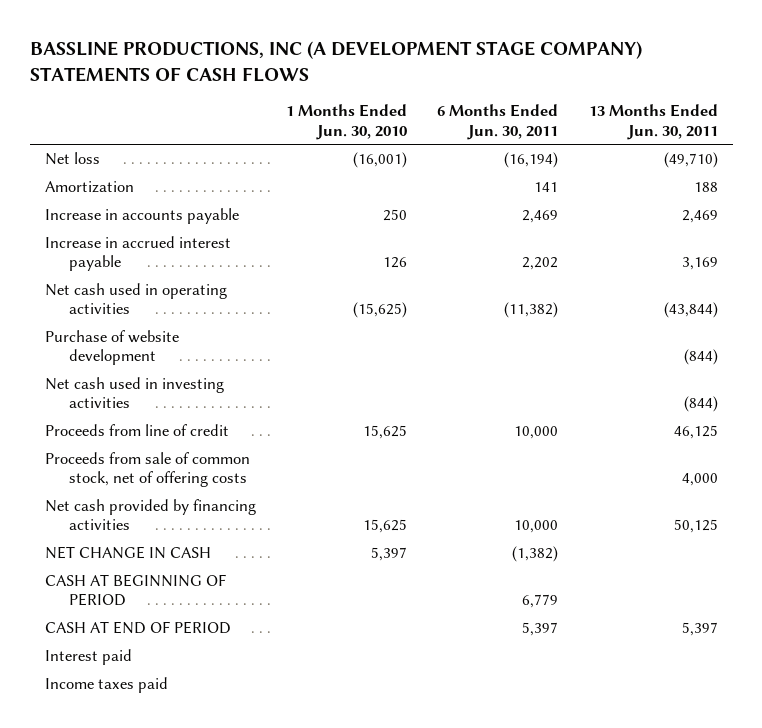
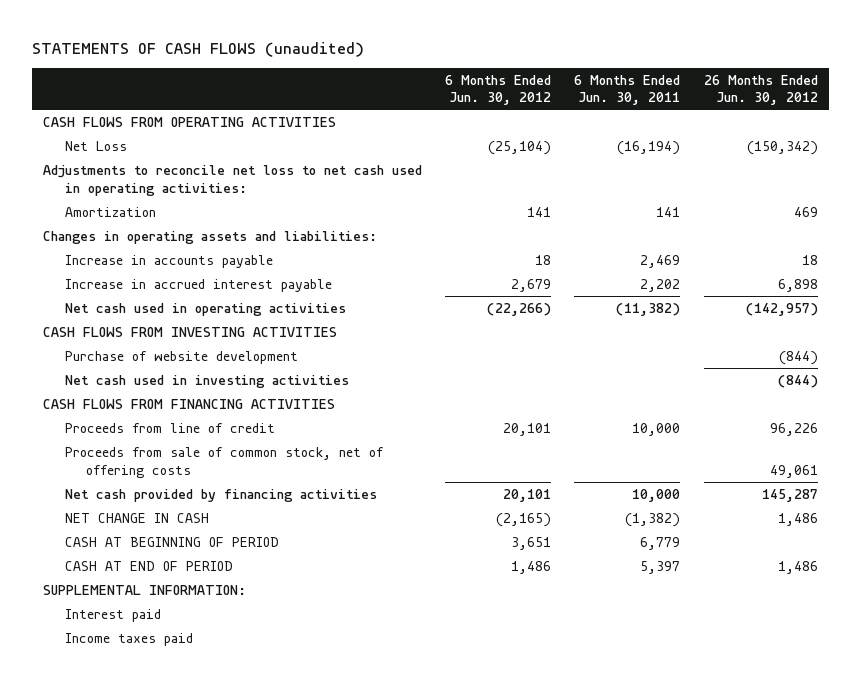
[29,41,642,82] BASSLINE PRODUCTIONS, INC (A DEVELOPMENT STAGE COMPANY) STATEMENTS OF CASH FLOWS -> [31,41,364,57] STATEMENTS OF CASH FLOWS (unaudited)
[286,104,408,140] 1 Months Ended Jun. 30, 2010 -> none
[588,104,718,140] 13 Months Ended Jun. 30, 2011 -> none
none -> [445,74,552,106] 6 Months Ended Jun. 30, 2012
none -> [703,74,818,106] 26 Months Ended Jun. 30, 2012
none -> [43,117,337,128] CASH FLOWS FROM OPERATING ACTIVITIES
[44,152,100,166] Net loss -> [64,141,127,152] Net Loss
none -> [43,165,423,196] Adjustments to reconcile net loss to net cash used in operating activities:
none -> [43,231,378,245] Changes in operating assets and liabilities:
none -> [43,327,338,338] CASH FLOWS FROM INVESTING ACTIVITIES
none -> [43,399,336,410] CASH FLOWS FROM FINANCING ACTIVITIES
none -> [43,585,247,596] SUPPLEMENTAL INFORMATION:

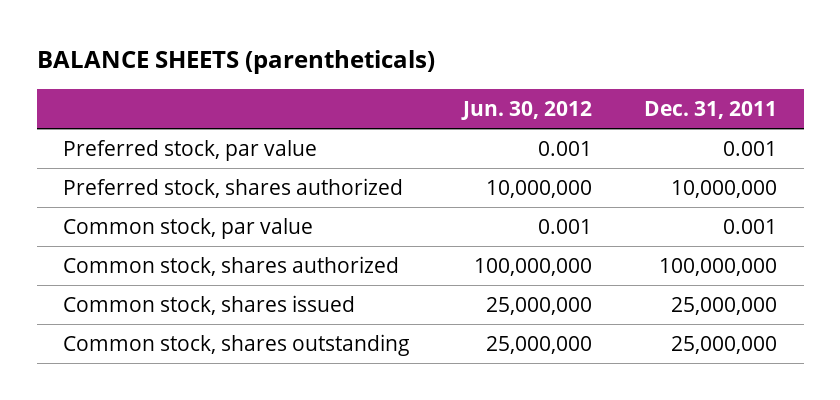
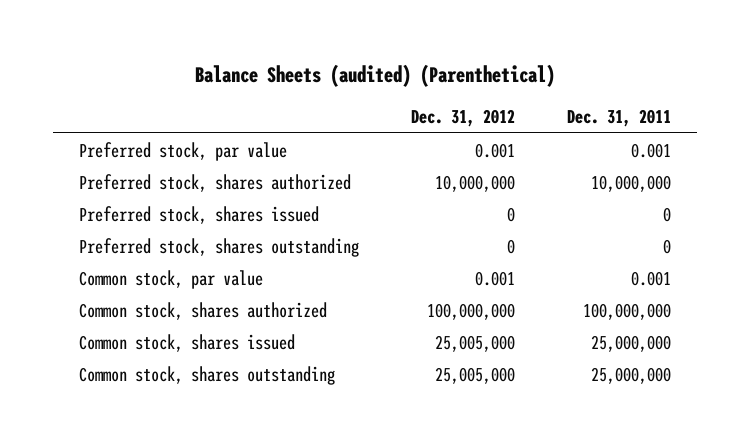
[36,50,435,75] BALANCE SHEETS (parentheticals) -> [195,63,556,87] Balance Sheets (audited) (Parenthetical)
[460,100,592,120] Jun. 30, 2012 -> none
none -> [411,108,516,127] Dec. 31, 2012
none -> [79,205,320,224] Preferred stock, shares issued
none -> [79,237,360,257] Preferred stock, shares outstanding

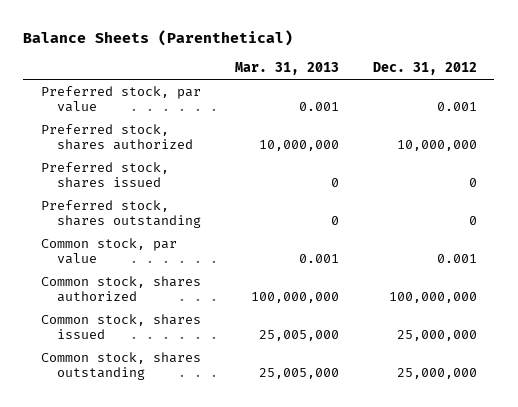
[195,63,556,87] Balance Sheets (audited) (Parenthetical) -> [23,30,294,47] Balance Sheets (Parenthetical)
[567,108,672,127] Dec. 31, 2011 -> none
none -> [234,62,339,76] Mar. 31, 2013
[435,334,516,352] 25,005,000 -> [397,329,478,341] 25,000,000
[435,366,516,384] 25,005,000 -> [397,367,478,379] 25,000,000

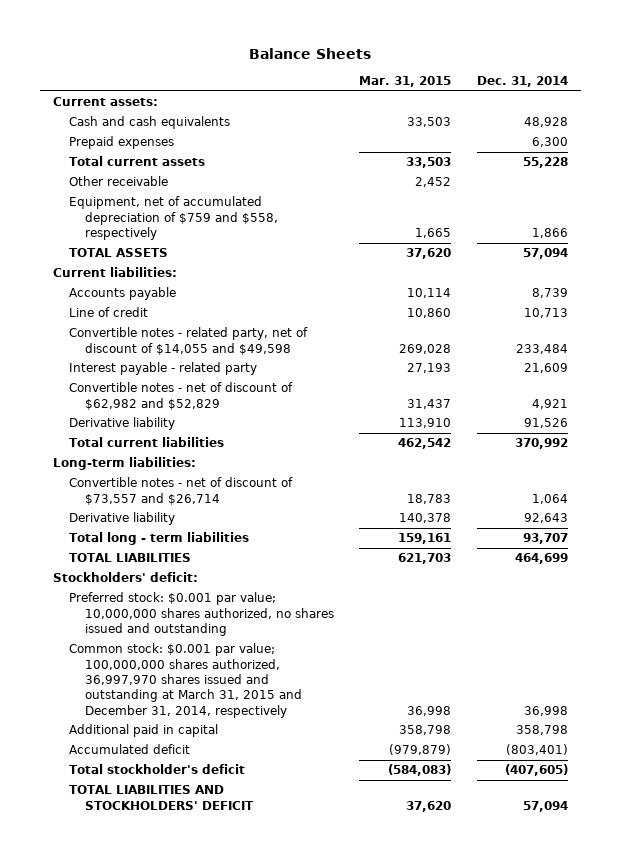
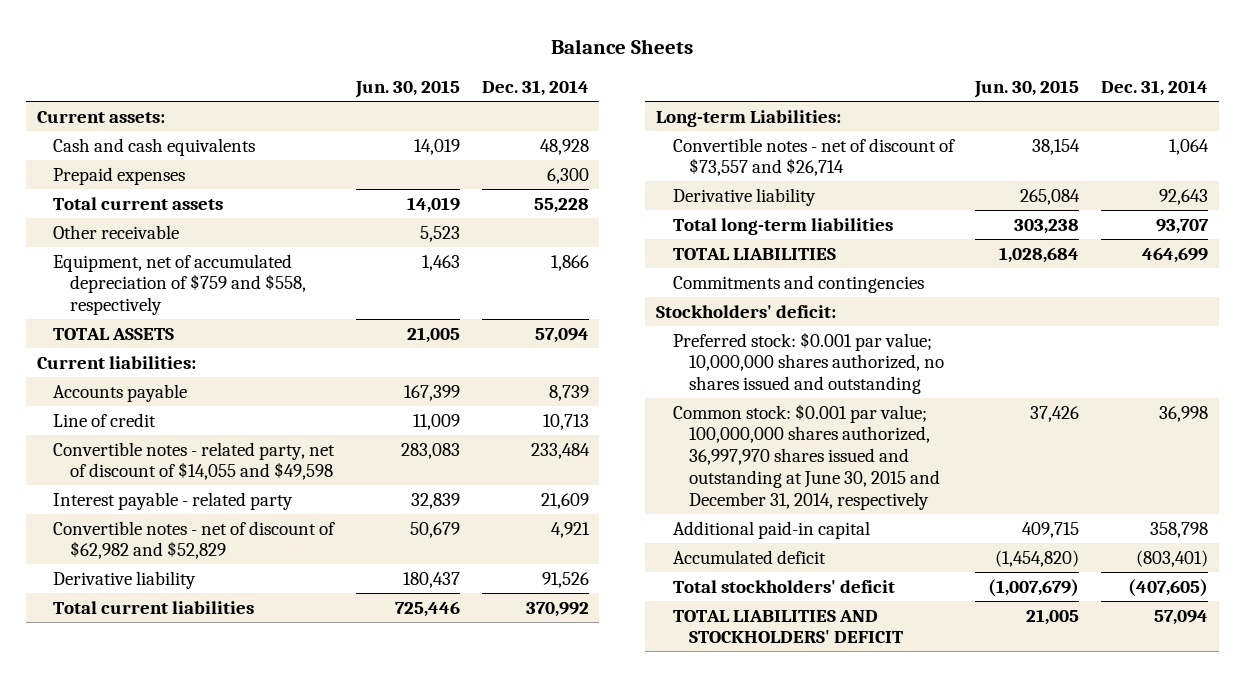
[359,76,452,88] Mar. 31, 2015 -> none
none -> [354,80,460,99] Jun. 30, 2015
[53,457,197,471] Long-term liabilities: -> [656,109,842,127] Long-term Liabilities:
[68,532,249,546] Total long - term liabilities -> [672,217,893,235] Total long-term liabilities
none -> [672,274,924,293] Commitments and contingencies
[68,643,302,718] Common stock: $0.001 par value; 100,000,000 shares authorized, 36,997,970 shares issued and outstanding at March 31, 2015 and December 31, 2014, respectively -> [672,403,941,511] Common stock: $0.001 par value; 100,000,000 shares authorized, 36,997,970 shares issued and outstanding at June 30, 2015 and December 31, 2014, respectively
[68,724,218,738] Additional paid in capital -> [672,520,870,539] Additional paid-in capital
[68,764,245,775] Total stockholder's deficit -> [672,579,895,593] Total stockholders' deficit

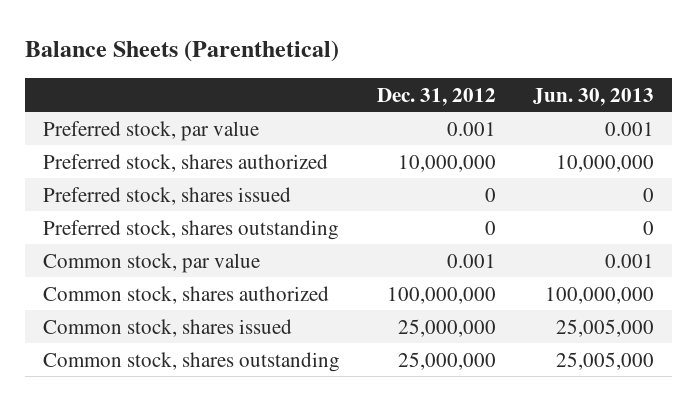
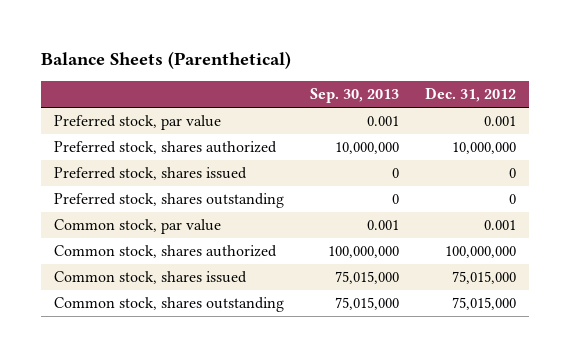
[532,87,654,106] Jun. 30, 2013 -> none
none -> [309,88,399,104] Sep. 30, 2013
[398,318,497,337] 25,000,000 -> [451,271,516,285] 75,015,000
[398,351,497,370] 25,000,000 -> [451,297,516,311] 75,015,000

